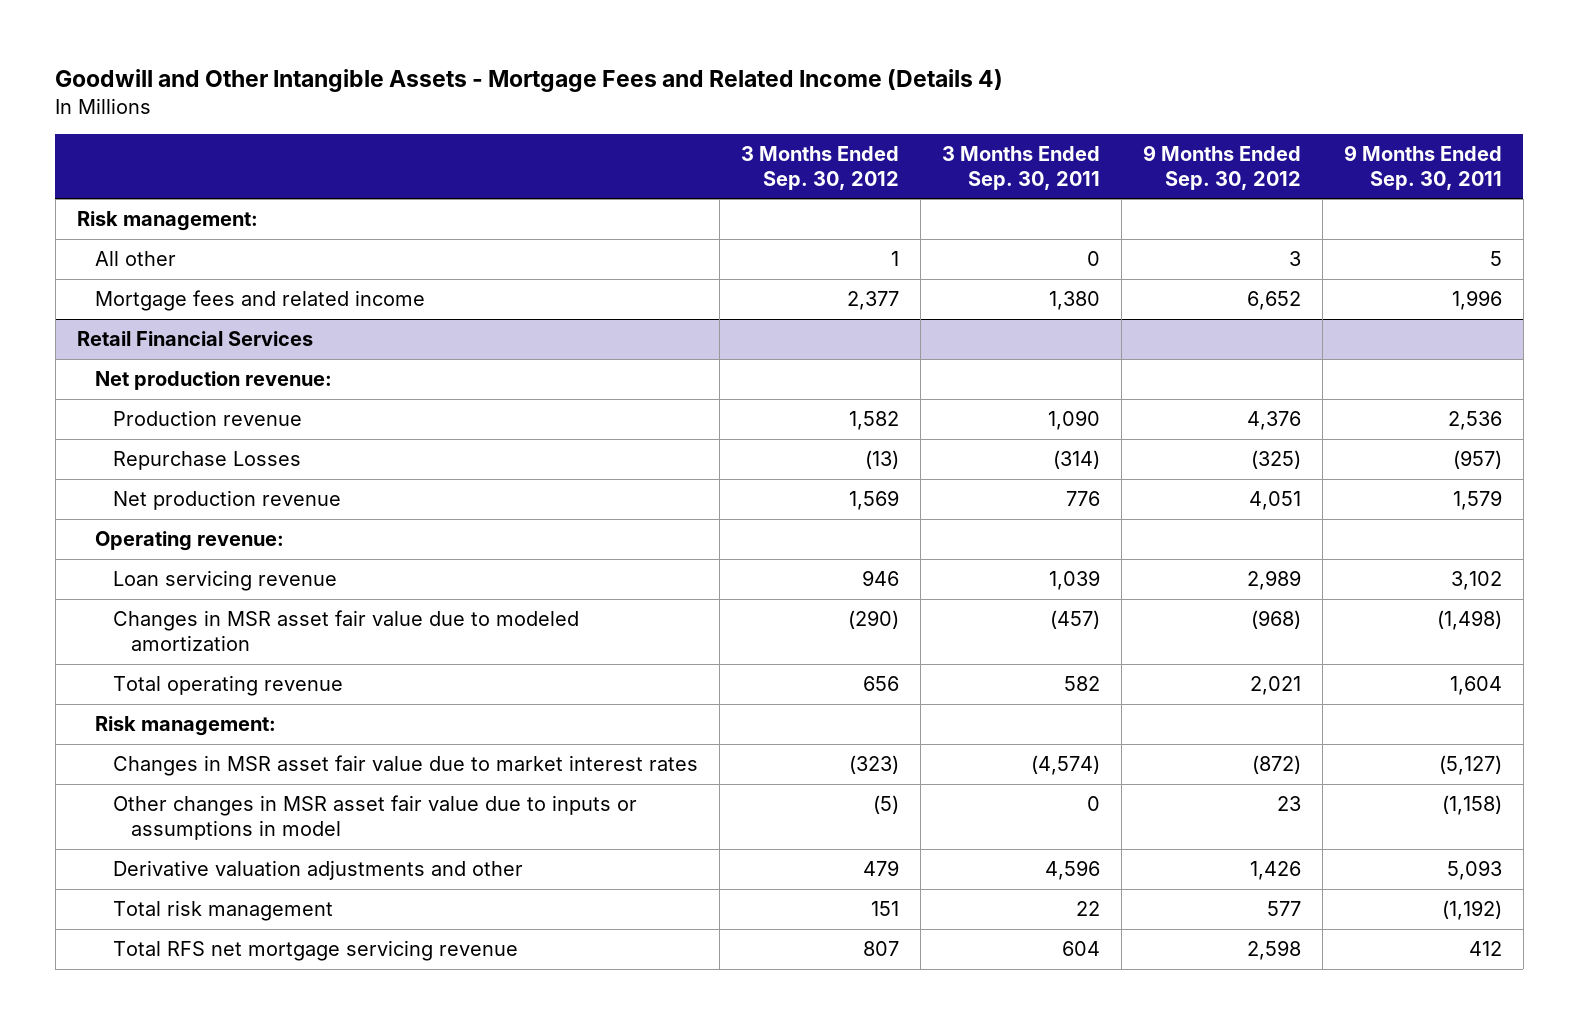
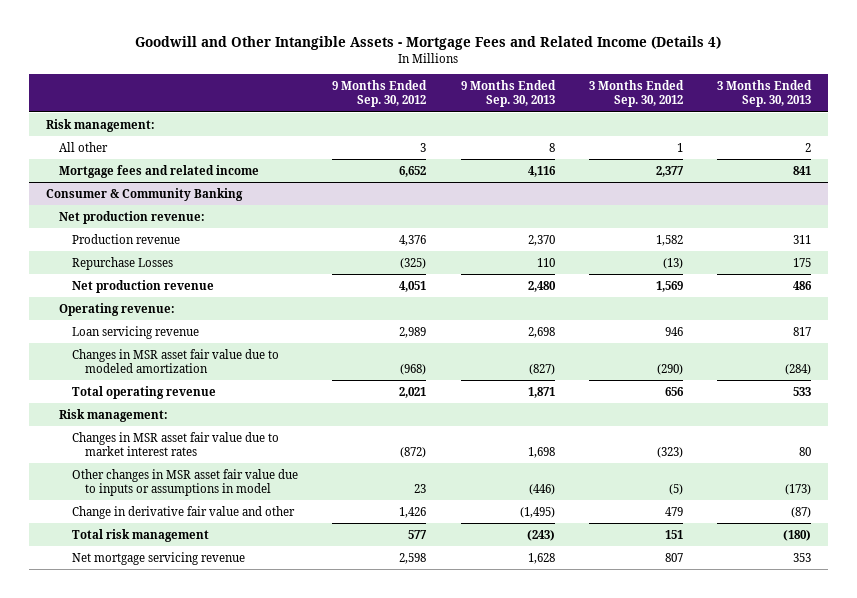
[941,146,1100,190] 3 Months Ended Sep. 30, 2011 -> none
[1343,145,1502,190] 9 Months Ended Sep. 30, 2011 -> none
none -> [460,80,556,108] 9 Months Ended Sep. 30, 2013
none -> [716,80,812,108] 3 Months Ended Sep. 30, 2013
[76,331,313,347] Retail Financial Services -> none
none -> [45,187,243,201] Consumer & Community Banking
[113,860,524,881] Derivative valuation adjustments and other -> [72,505,296,519] Change in derivative fair value and other
[113,940,519,962] Total RFS net mortgage servicing revenue -> [72,551,246,565] Net mortgage servicing revenue

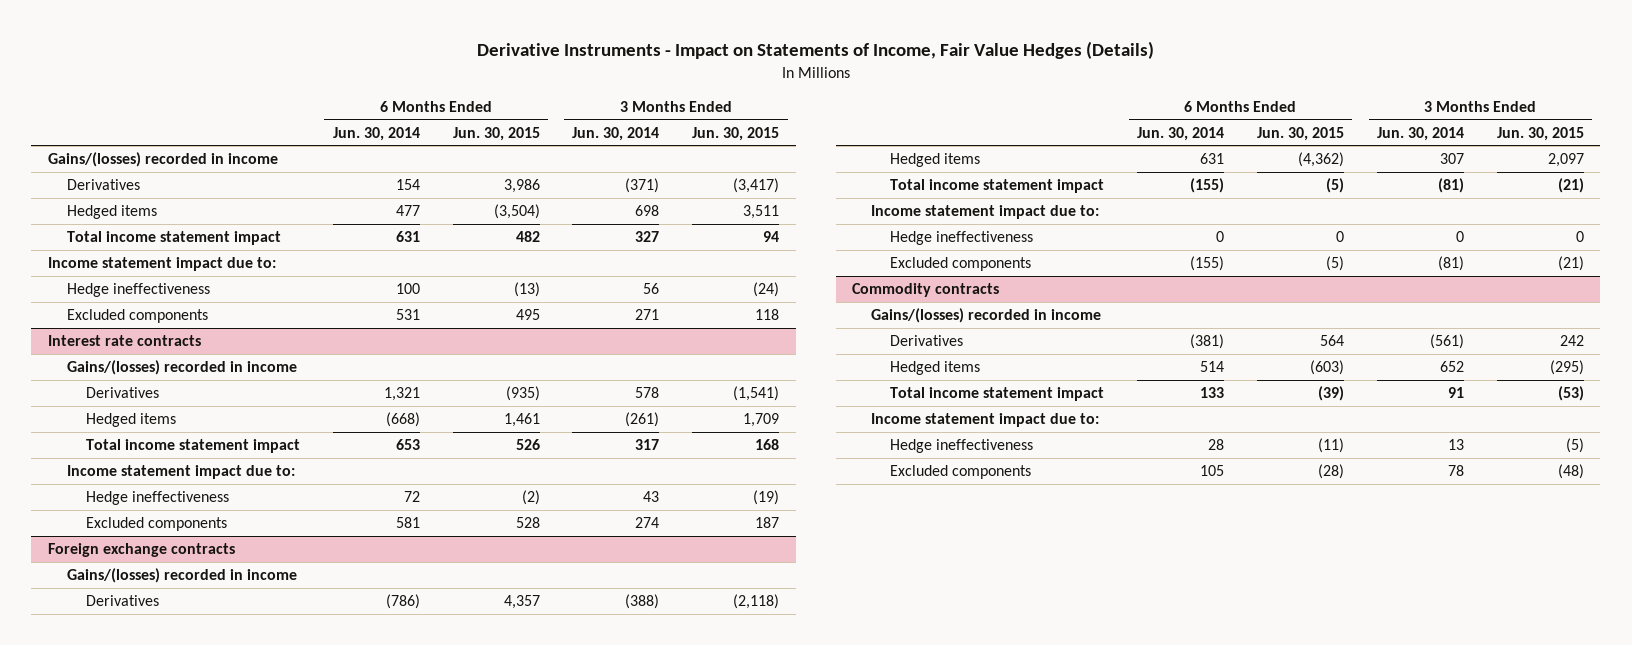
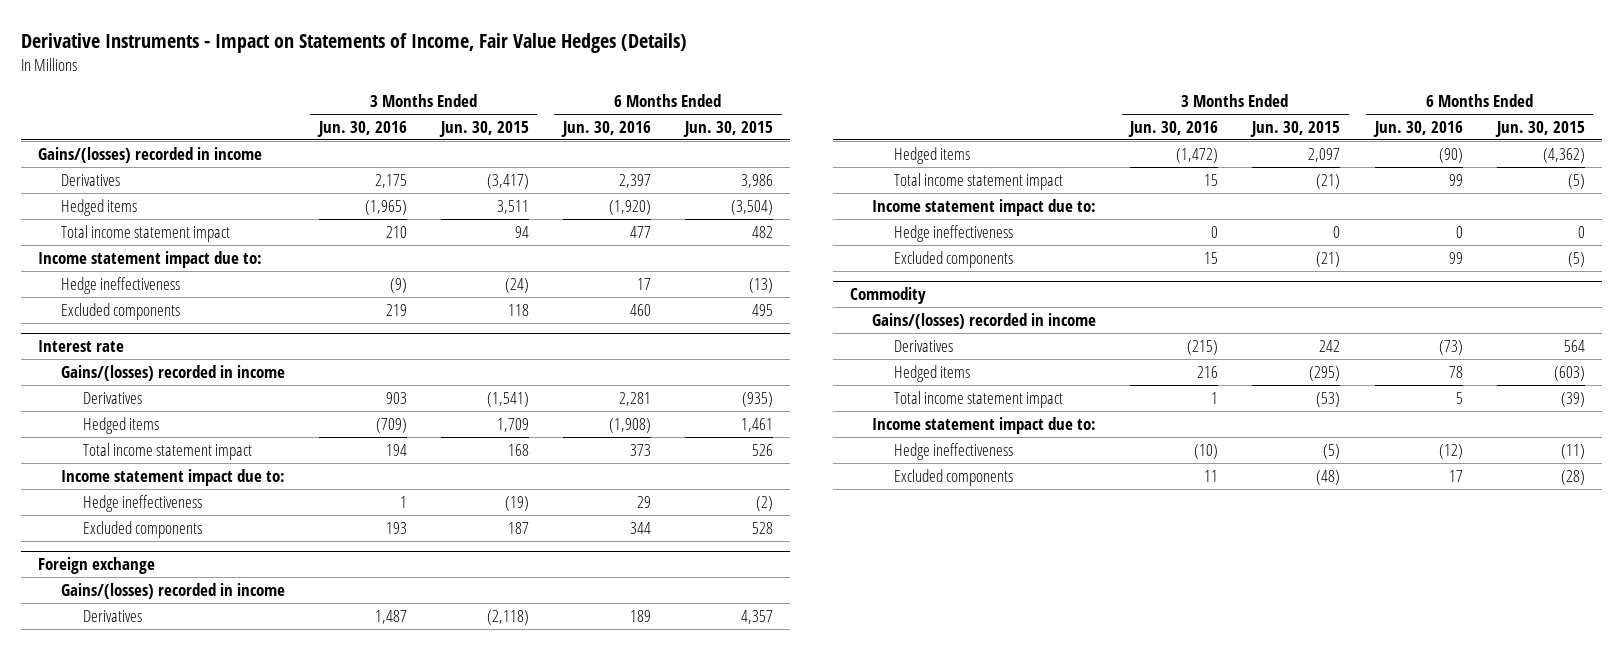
[332,126,420,141] Jun. 30, 2014 -> none
[572,126,660,141] Jun. 30, 2014 -> none
none -> [316,120,407,137] Jun. 30, 2016
none -> [560,120,651,137] Jun. 30, 2016
[47,335,201,347] Interest rate contracts -> [38,340,125,353] Interest rate
[47,543,235,558] Foreign exchange contracts -> [38,557,156,575] Foreign exchange
[852,283,1000,298] Commodity contracts -> [850,287,927,305] Commodity

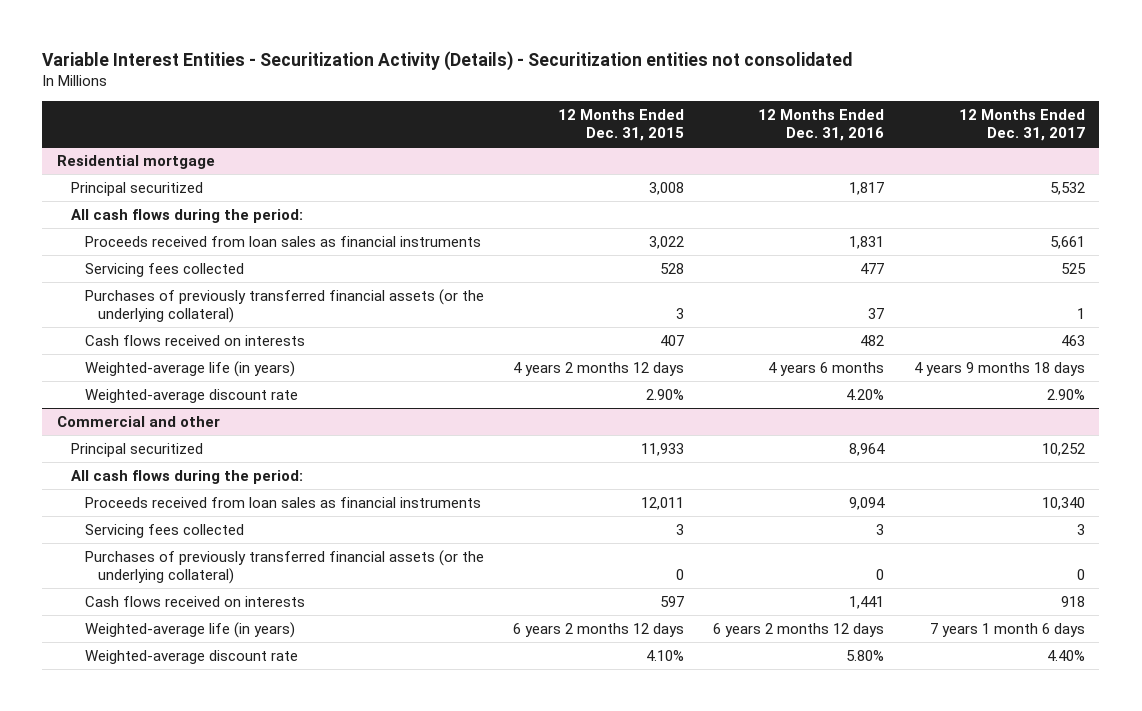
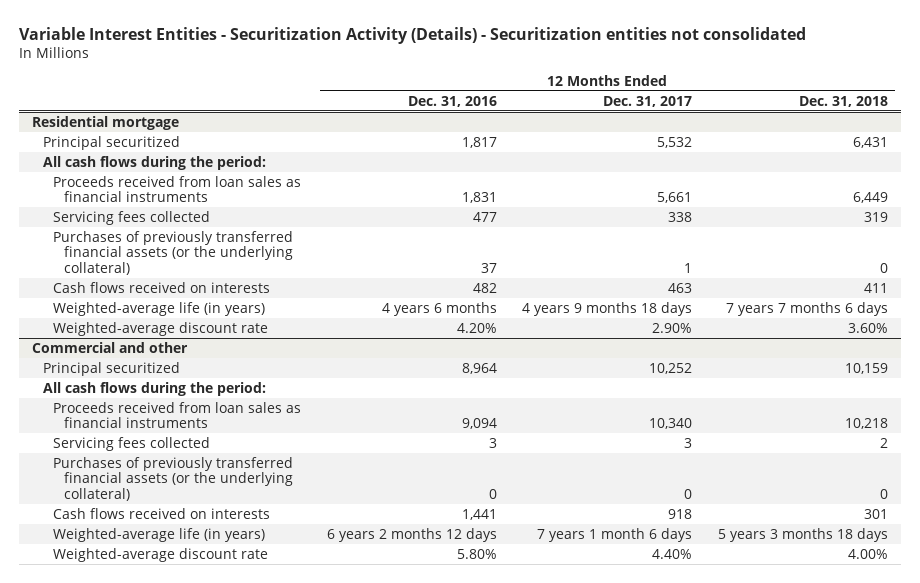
[558,109,685,142] 12 Months Ended Dec. 31, 2015 -> none
none -> [799,95,889,107] Dec. 31, 2018
[1060,262,1086,274] 525 -> [668,211,693,222] 338

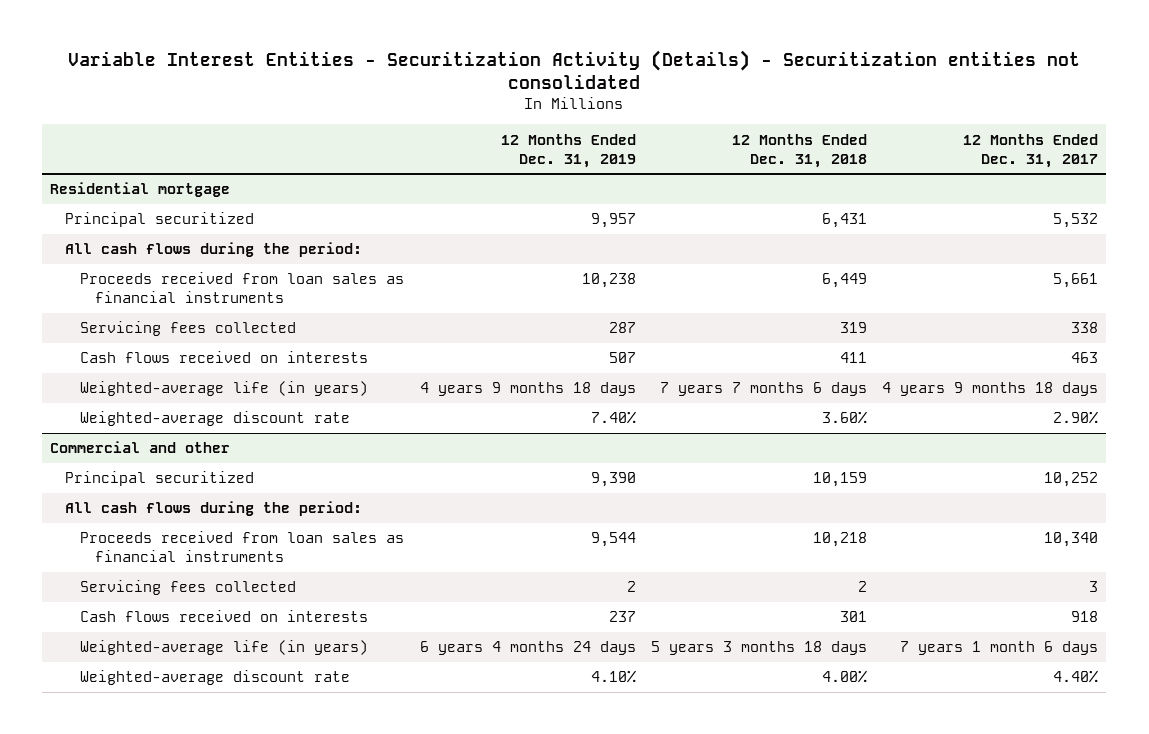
[407,95,497,107] Dec. 31, 2016 -> none
none -> [500,133,636,168] 12 Months Ended Dec. 31, 2019
[53,230,294,275] Purchases of previously transferred financial assets (or the underlying collateral) -> none
[53,456,294,501] Purchases of previously transferred financial assets (or the underlying collateral) -> none

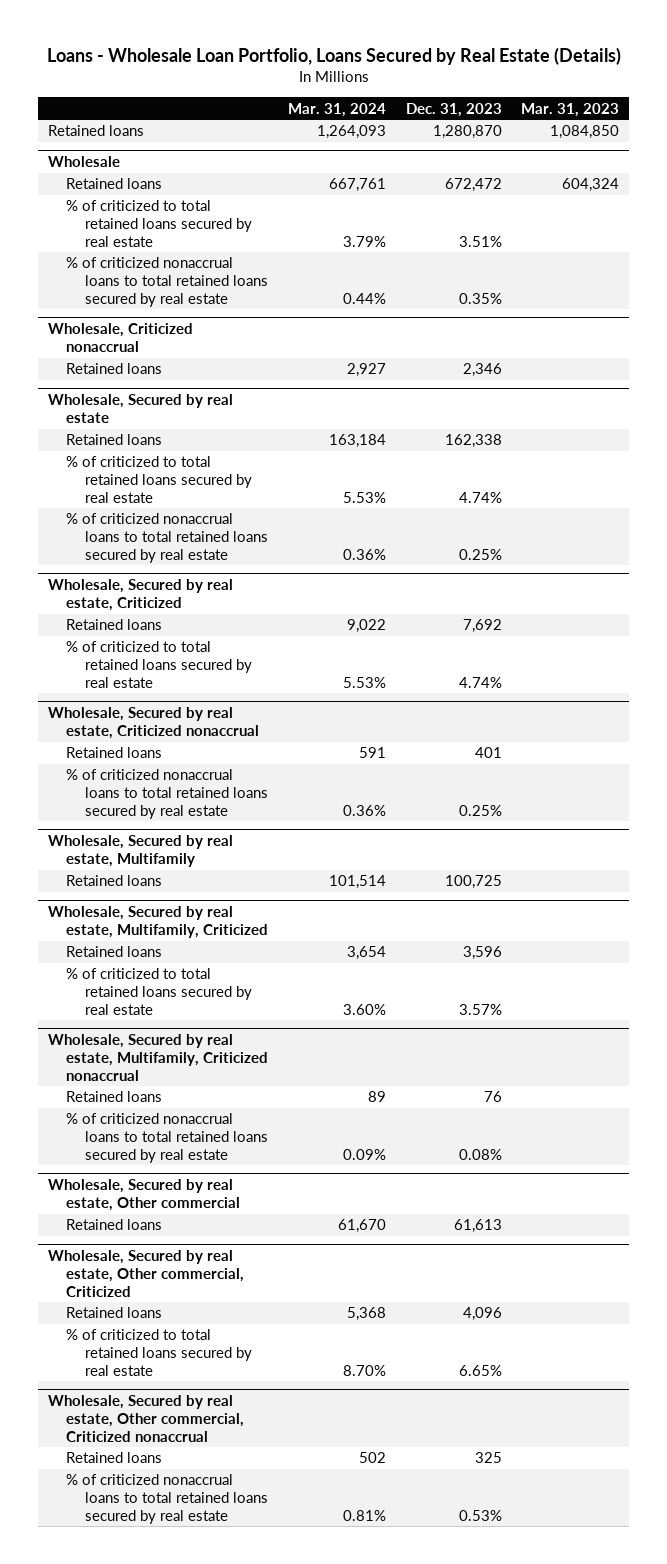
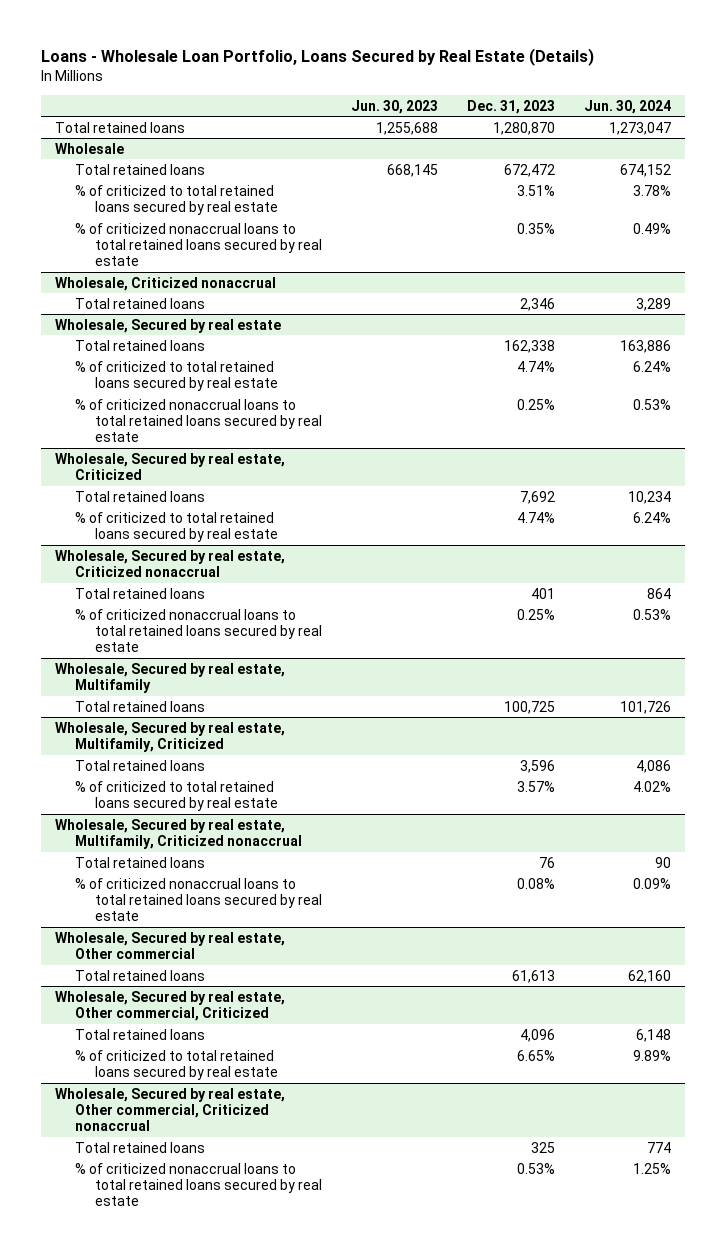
[288,102,387,117] Mar. 31, 2024 -> none
[521,102,620,117] Mar. 31, 2023 -> none
none -> [351,99,439,114] Jun. 30, 2023
none -> [583,99,671,114] Jun. 30, 2024
[48,125,145,137] Retained loans -> [54,121,185,133] Total retained loans
[66,178,163,190] Retained loans -> [75,163,206,175] Total retained loans
[66,363,163,375] Retained loans -> [75,297,206,309] Total retained loans
[66,434,163,446] Retained loans -> [75,339,206,351] Total retained loans
[66,619,163,631] Retained loans -> [75,490,206,502] Total retained loans
[66,747,163,759] Retained loans -> [75,587,206,599] Total retained loans
[66,875,163,887] Retained loans -> [75,700,206,712] Total retained loans
[66,946,163,958] Retained loans -> [75,759,206,771] Total retained loans
[66,1091,163,1103] Retained loans -> [75,856,206,868] Total retained loans
[66,1219,163,1231] Retained loans -> [75,969,206,981] Total retained loans
[66,1307,163,1319] Retained loans -> [75,1028,206,1040] Total retained loans
[66,1452,163,1464] Retained loans -> [75,1141,206,1153] Total retained loans

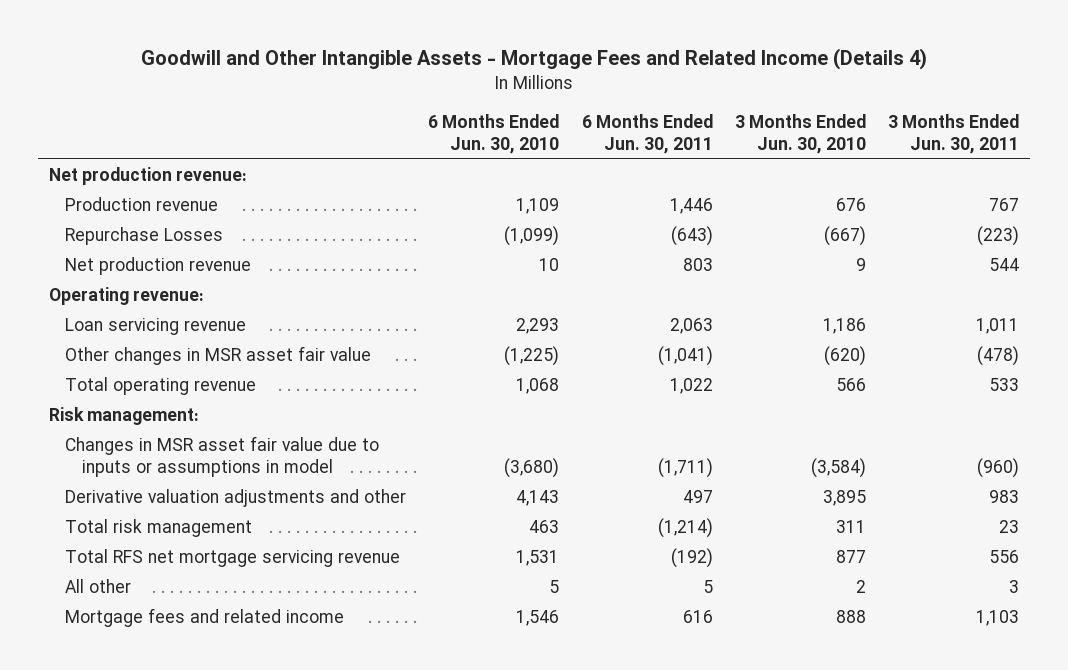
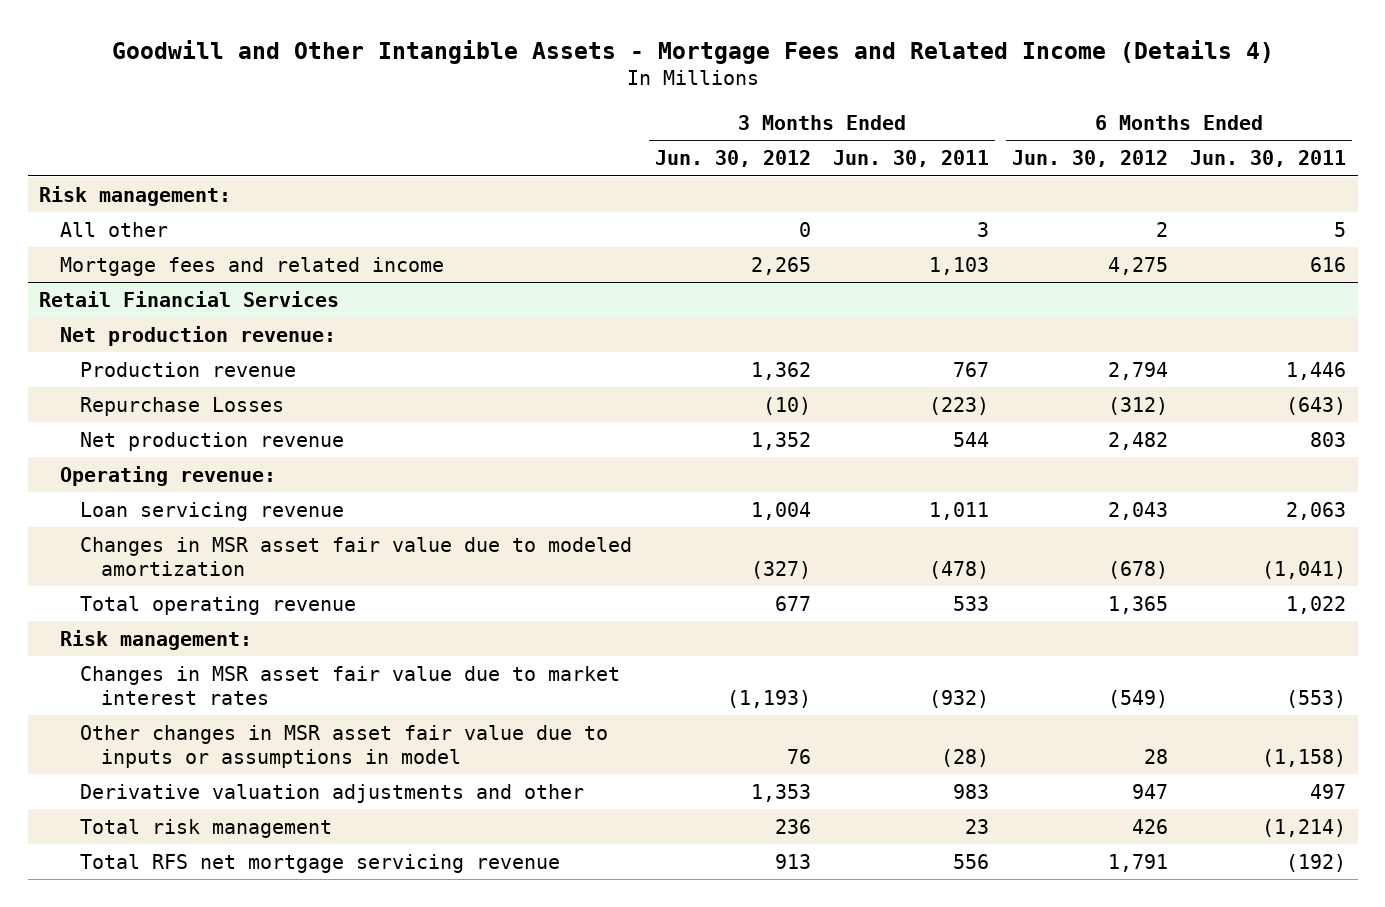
[428,113,560,154] 6 Months Ended Jun. 30, 2010 -> none
[734,113,866,154] 3 Months Ended Jun. 30, 2010 -> none
none -> [654,150,811,168] Jun. 30, 2012
none -> [1011,150,1168,168] Jun. 30, 2012
none -> [39,185,232,206] Risk management:
[65,579,132,594] All other -> [59,221,168,237] All other
[65,608,345,628] Mortgage fees and related income -> [59,256,444,276] Mortgage fees and related income
none -> [39,290,340,307] Retail Financial Services
[65,346,372,366] Other changes in MSR asset fair value -> [80,536,633,576] Changes in MSR asset fair value due to modeled amortization
none -> [80,665,621,705] Changes in MSR asset fair value due to market interest rates
[65,436,380,478] Changes in MSR asset fair value due to inputs or assumptions in model -> [80,724,609,768] Other changes in MSR asset fair value due to inputs or assumptions in model
[657,458,713,479] (1,711) -> [1262,748,1347,767] (1,158)
[976,458,1019,479] (960) -> [941,748,990,767] (28)

